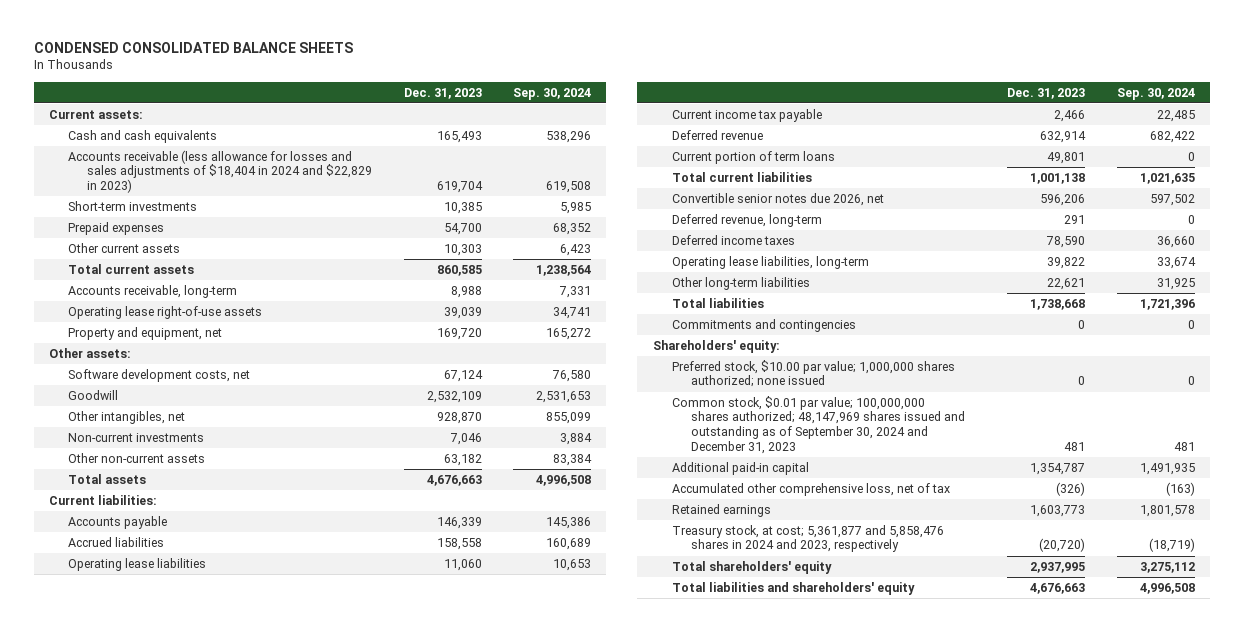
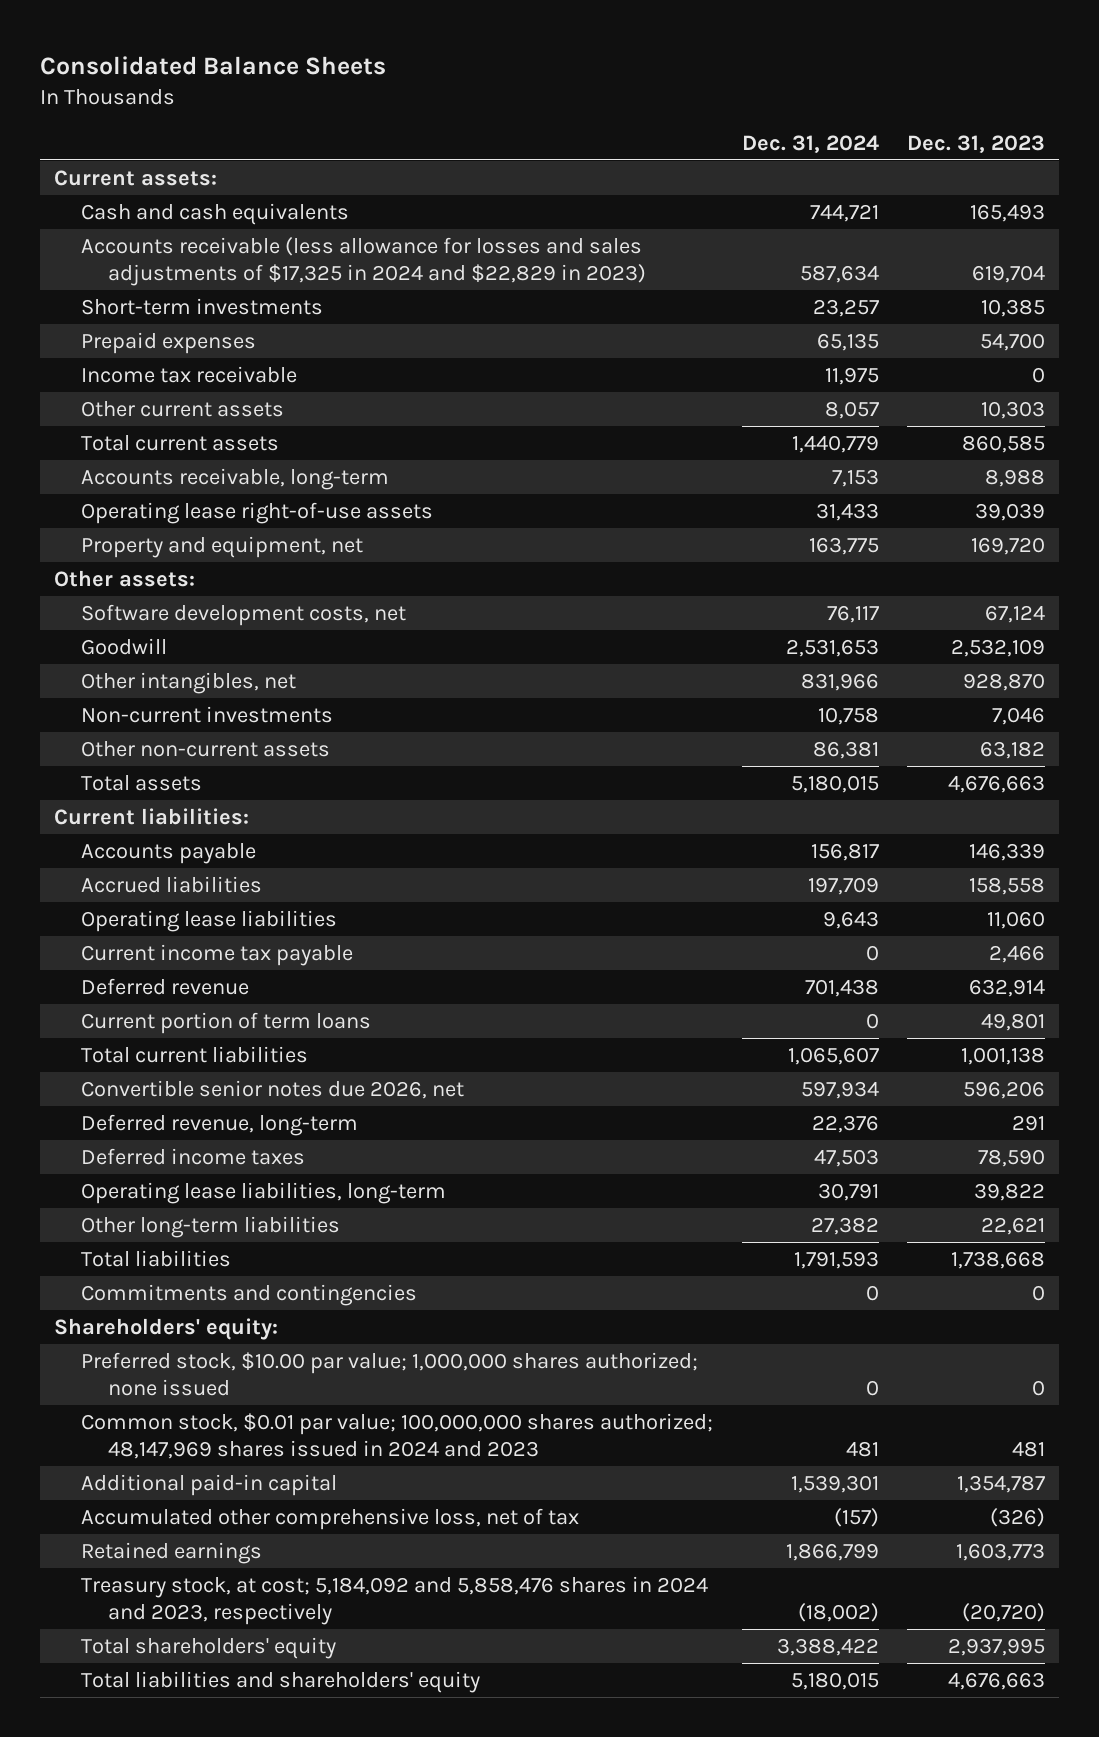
[33,41,353,53] CONDENSED CONSOLIDATED BALANCE SHEETS -> [39,55,386,75] Consolidated Balance Sheets
[512,87,591,100] Sep. 30, 2024 -> none
none -> [741,134,879,153] Dec. 31, 2024
[68,149,373,194] Accounts receivable (less allowance for losses and sales adjustments of $18,404 in 2024 and $22,829 in 2023) -> [81,237,647,286] Accounts receivable (less allowance for losses and sales adjustments of $17,325 in 2024 and $22,829 in 2023)
none -> [81,366,298,384] Income tax receivable
[671,395,966,454] Common stock, $0.01 par value; 100,000,000 shares authorized; 48,147,969 shares issued and outstanding as of September 30, 2024 and December 31, 2023 -> [81,1413,714,1459] Common stock, $0.01 par value; 100,000,000 shares authorized; 48,147,969 shares issued in 2024 and 2023
[671,524,944,553] Treasury stock, at cost; 5,361,877 and 5,858,476 shares in 2024 and 2023, respectively -> [81,1576,709,1625] Treasury stock, at cost; 5,184,092 and 5,858,476 shares in 2024 and 2023, respectively

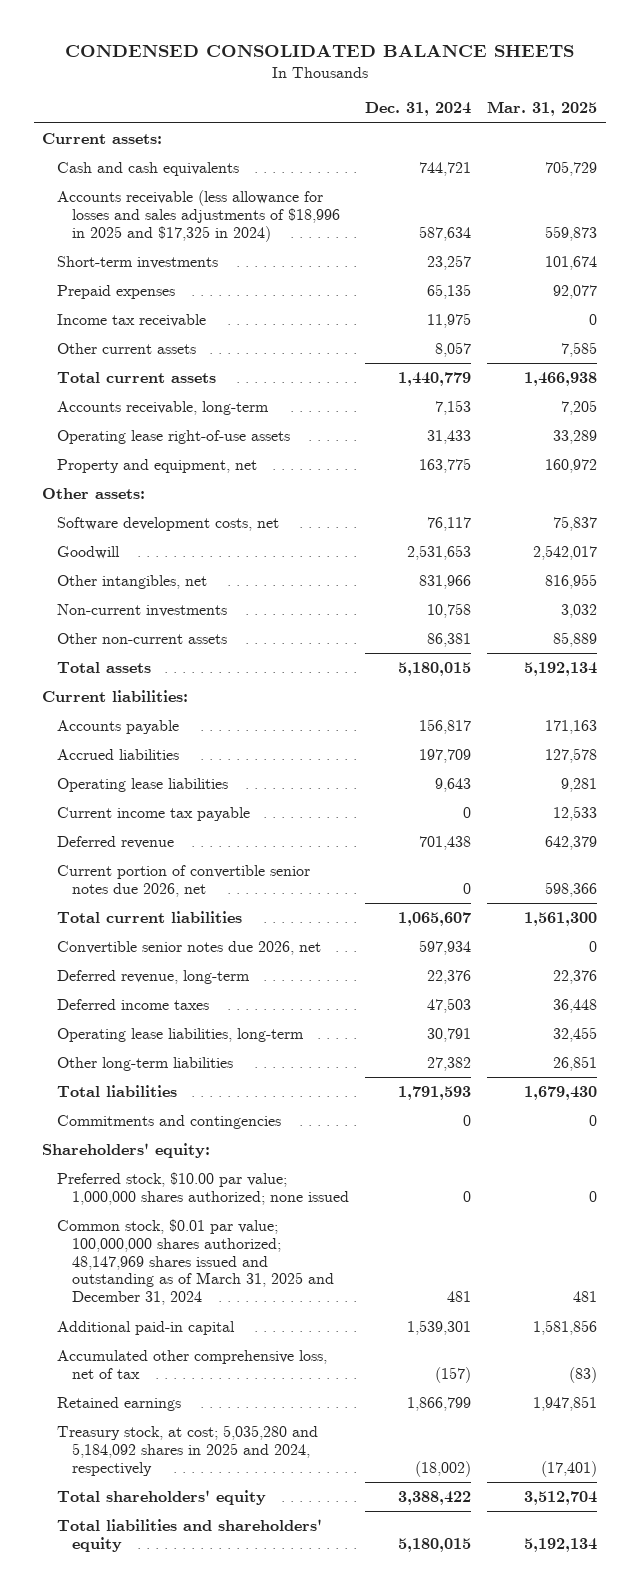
[39,55,386,75] Consolidated Balance Sheets -> [64,44,574,58] CONDENSED CONSOLIDATED BALANCE SHEETS
[907,134,1046,153] Dec. 31, 2023 -> none
none -> [487,101,598,117] Mar. 31, 2025
[81,237,647,286] Accounts receivable (less allowance for losses and sales adjustments of $17,325 in 2024 and $22,829 in 2023) -> [56,189,340,242] Accounts receivable (less allowance for losses and sales adjustments of $18,996 in 2025 and $17,325 in 2024)
[81,1012,372,1035] Current portion of term loans -> none
none -> [56,864,310,897] Current portion of convertible senior notes due 2026, net
[81,1413,714,1459] Common stock, $0.01 par value; 100,000,000 shares authorized; 48,147,969 shares issued in 2024 and 2023 -> [56,1218,334,1306] Common stock, $0.01 par value; 100,000,000 shares authorized; 48,147,969 shares issued and outstanding as of March 31, 2025 and December 31, 2024
[81,1576,709,1625] Treasury stock, at cost; 5,184,092 and 5,858,476 shares in 2024 and 2023, respectively -> [56,1424,318,1476] Treasury stock, at cost; 5,035,280 and 5,184,092 shares in 2025 and 2024, respectively

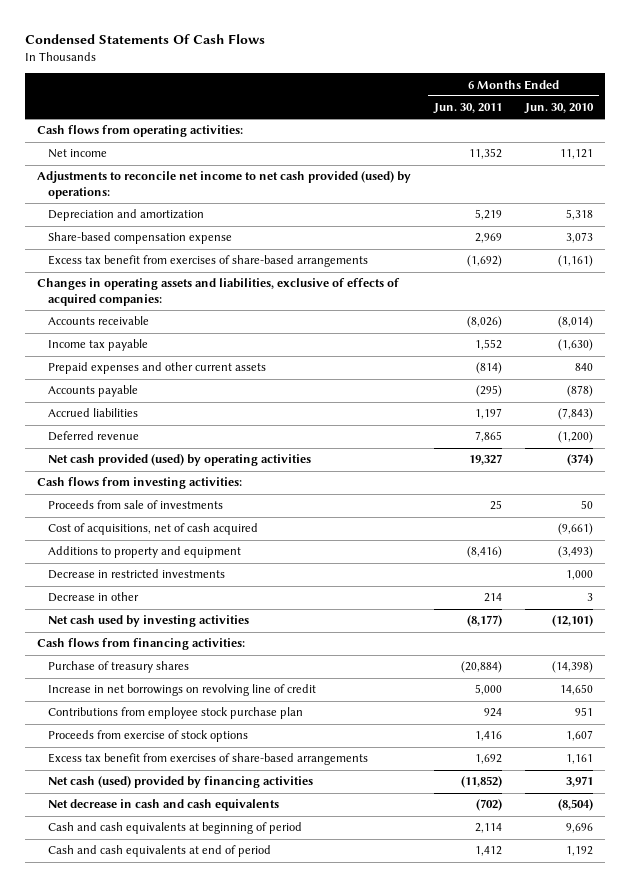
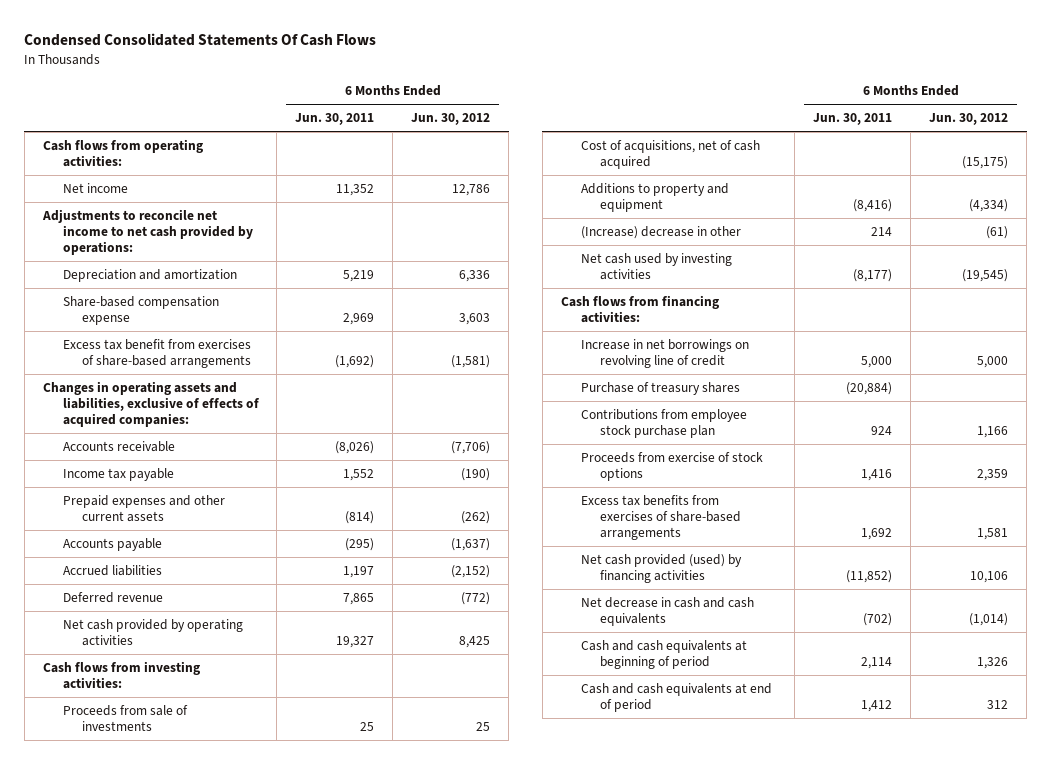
[25,34,266,45] Condensed Statements Of Cash Flows -> [24,33,377,47] Condensed Consolidated Statements Of Cash Flows
[524,103,595,115] Jun. 30, 2010 -> none
none -> [411,113,491,126] Jun. 30, 2012
[36,171,411,199] Adjustments to reconcile net income to net cash provided (used) by operations: -> [41,208,253,256] Adjustments to reconcile net income to net cash provided by operations:
[48,454,312,467] Net cash provided (used) by operating activities -> [62,618,243,647] Net cash provided by operating activities
[48,569,226,580] Decrease in restricted investments -> none
[48,592,140,603] Decrease in other -> [580,225,741,239] (Increase) decrease in other
[48,661,190,674] Purchase of treasury shares -> [580,381,740,395] Purchase of treasury shares
[48,753,369,766] Excess tax benefit from exercises of share-based arrangements -> [580,494,742,541] Excess tax benefits from exercises of share-based arrangements
[48,776,314,789] Net cash (used) provided by financing activities -> [580,553,742,584] Net cash provided (used) by financing activities

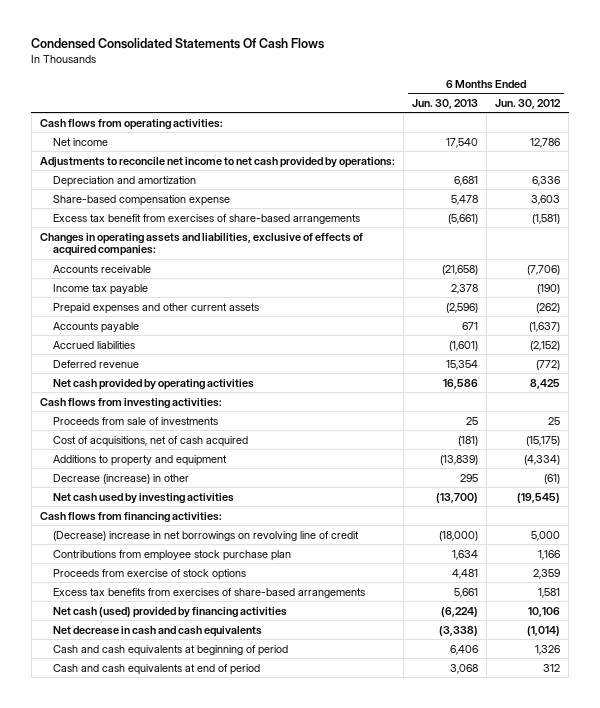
[295,113,375,126] Jun. 30, 2011 -> none
none -> [411,98,478,109] Jun. 30, 2013
[580,225,741,239] (Increase) decrease in other -> [52,473,189,484] Decrease (increase) in other
[580,381,740,395] Purchase of treasury shares -> none
[580,338,749,369] Increase in net borrowings on revolving line of credit -> [52,530,359,541] (Decrease) increase in net borrowings on revolving line of credit
[580,553,742,584] Net cash provided (used) by financing activities -> [52,606,287,618] Net cash (used) provided by financing activities

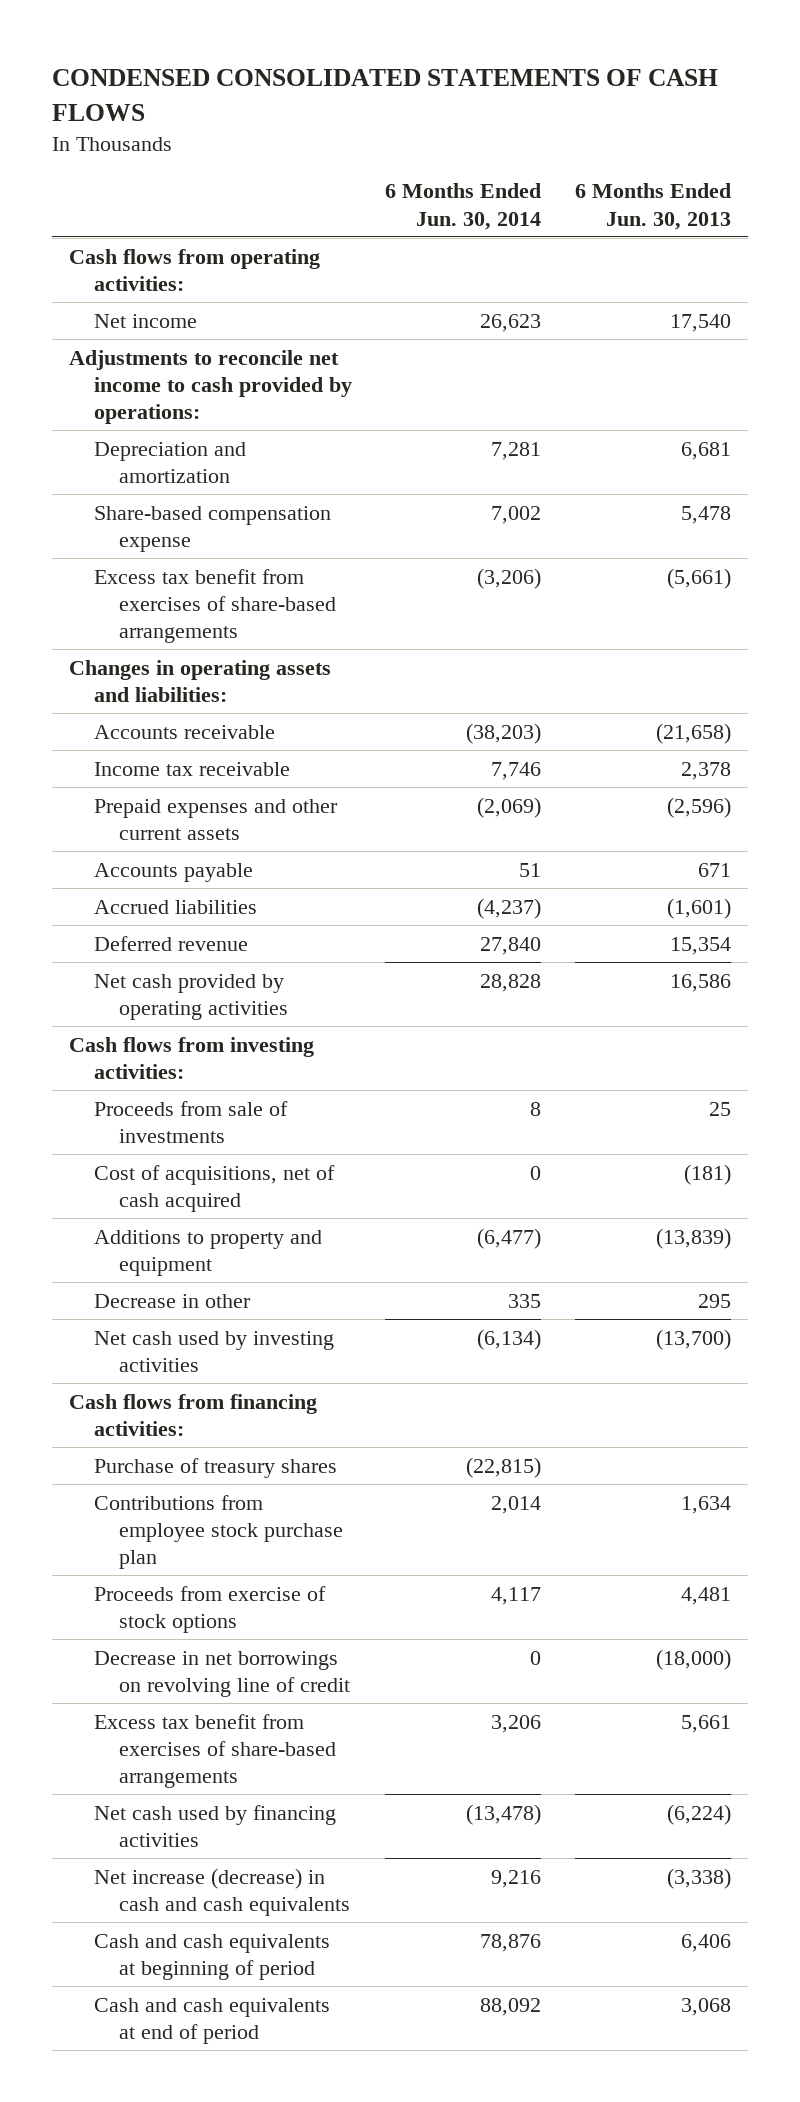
[31,38,325,50] Condensed Consolidated Statements Of Cash Flows -> [51,69,718,121] CONDENSED CONSOLIDATED STATEMENTS OF CASH FLOWS
[494,98,561,109] Jun. 30, 2012 -> none
none -> [385,183,542,230] 6 Months Ended Jun. 30, 2014
[39,156,395,168] Adjustments to reconcile net income to net cash provided by operations: -> [68,349,352,424] Adjustments to reconcile net income to cash provided by operations:
[39,232,363,257] Changes in operating assets and liabilities, exclusive of effects of acquired companies: -> [68,659,331,702] Changes in operating assets and liabilities:
[52,283,148,295] Income tax payable -> [93,761,290,776] Income tax receivable
[52,473,189,484] Decrease (increase) in other -> [93,1293,251,1308] Decrease in other
[52,530,359,541] (Decrease) increase in net borrowings on revolving line of credit -> none
none -> [93,1457,337,1478] Purchase of treasury shares
none -> [93,1650,350,1697] Decrease in net borrowings on revolving line of credit
[52,587,365,598] Excess tax benefits from exercises of share-based arrangements -> [93,1713,336,1788] Excess tax benefit from exercises of share-based arrangements
[52,606,287,618] Net cash (used) provided by financing activities -> [93,1804,336,1847] Net cash used by financing activities
[52,625,262,637] Net decrease in cash and cash equivalents -> [93,1867,350,1916] Net increase (decrease) in cash and cash equivalents

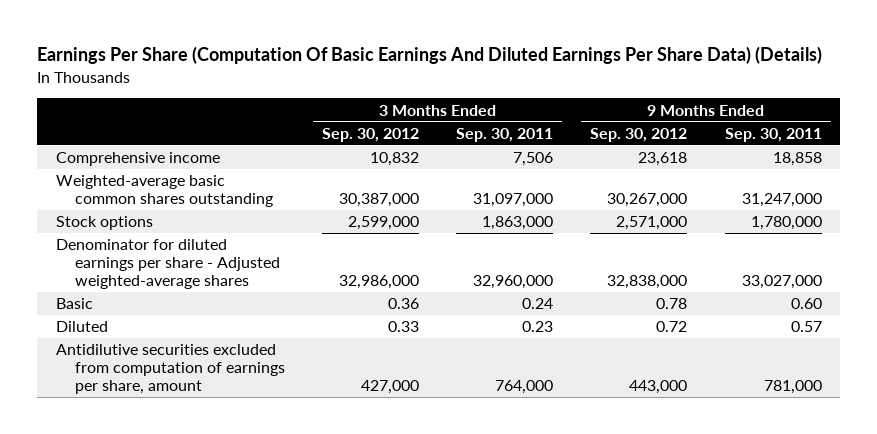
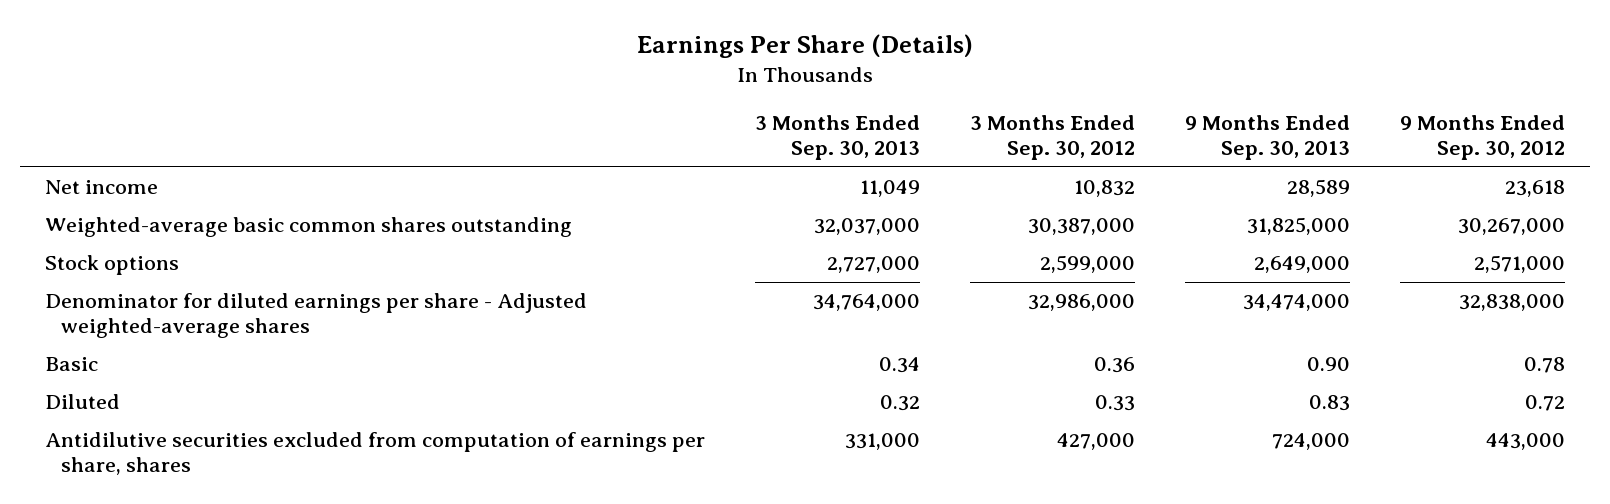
[36,46,822,65] Earnings Per Share (Computation Of Basic Earnings And Diluted Earnings Per Share Data) (Details) -> [636,34,973,59] Earnings Per Share (Details)
[456,127,554,142] Sep. 30, 2011 -> none
[724,127,822,142] Sep. 30, 2011 -> none
none -> [754,115,920,161] 3 Months Ended Sep. 30, 2013
none -> [1184,115,1350,161] 9 Months Ended Sep. 30, 2013
[55,152,220,167] Comprehensive income -> [44,180,158,195] Net income
[55,344,285,395] Antidilutive securities excluded from computation of earnings per share, amount -> [44,432,705,476] Antidilutive securities excluded from computation of earnings per share, shares

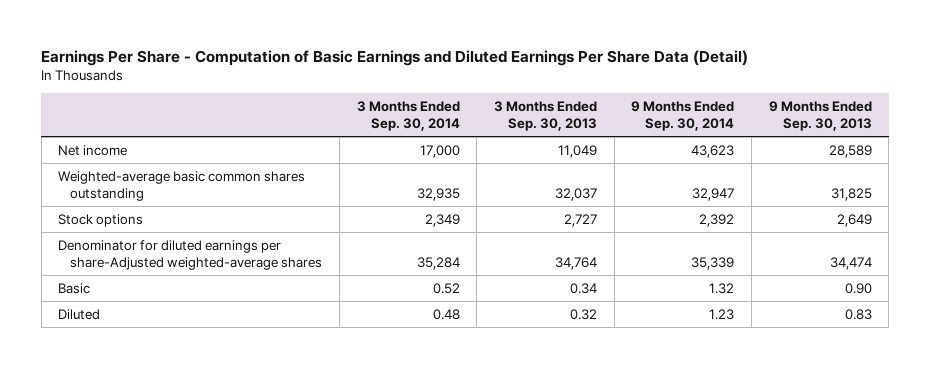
[636,34,973,59] Earnings Per Share (Details) -> [41,49,749,66] Earnings Per Share - Computation of Basic Earnings and Diluted Earnings Per Share Data (Detail)
[969,115,1135,161] 3 Months Ended Sep. 30, 2012 -> none
[1399,115,1565,161] 9 Months Ended Sep. 30, 2012 -> none
none -> [356,100,460,132] 3 Months Ended Sep. 30, 2014
none -> [631,100,735,132] 9 Months Ended Sep. 30, 2014
[813,218,920,236] 32,037,000 -> [555,187,598,201] 32,037
[1246,217,1350,236] 31,825,000 -> [830,187,872,201] 31,825
[826,256,920,274] 2,727,000 -> [564,213,598,227] 2,727
[1253,256,1350,274] 2,649,000 -> [836,213,872,227] 2,649
[44,293,587,339] Denominator for diluted earnings per share - Adjusted weighted-average shares -> [58,239,323,270] Denominator for diluted earnings per share-Adjusted weighted-average shares
[812,294,920,312] 34,764,000 -> [555,256,598,270] 34,764
[1242,294,1350,312] 34,474,000 -> [829,256,872,270] 34,474
[44,432,705,476] Antidilutive securities excluded from computation of earnings per share, shares -> none

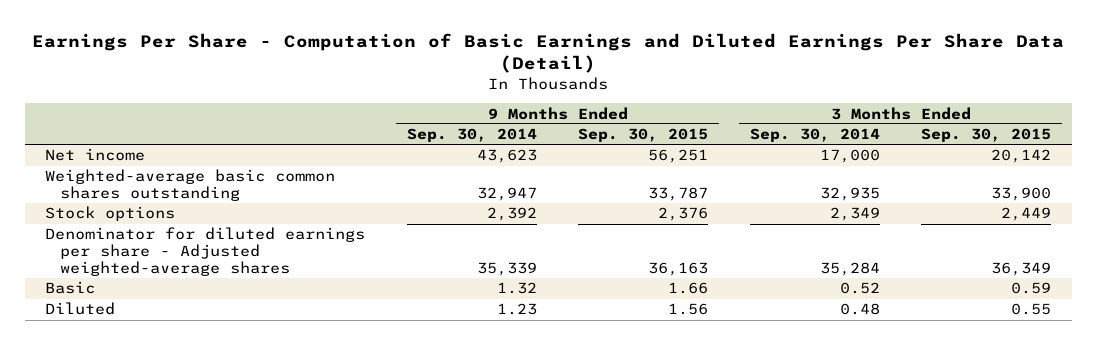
[494,100,598,132] 3 Months Ended Sep. 30, 2013 -> none
[768,100,872,132] 9 Months Ended Sep. 30, 2013 -> none
none -> [578,128,709,143] Sep. 30, 2015
none -> [921,128,1052,143] Sep. 30, 2015
[58,239,323,270] Denominator for diluted earnings per share-Adjusted weighted-average shares -> [45,227,366,277] Denominator for diluted earnings per share - Adjusted weighted-average shares

